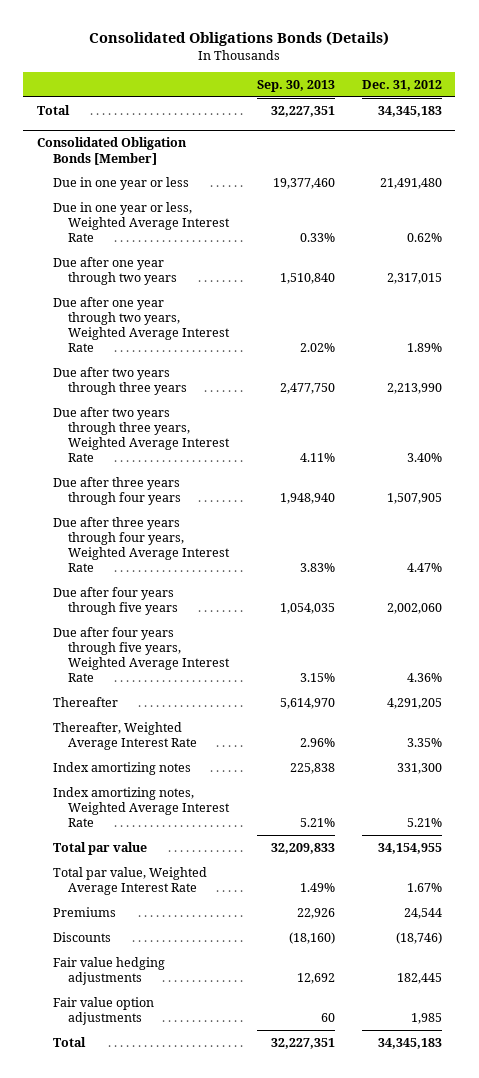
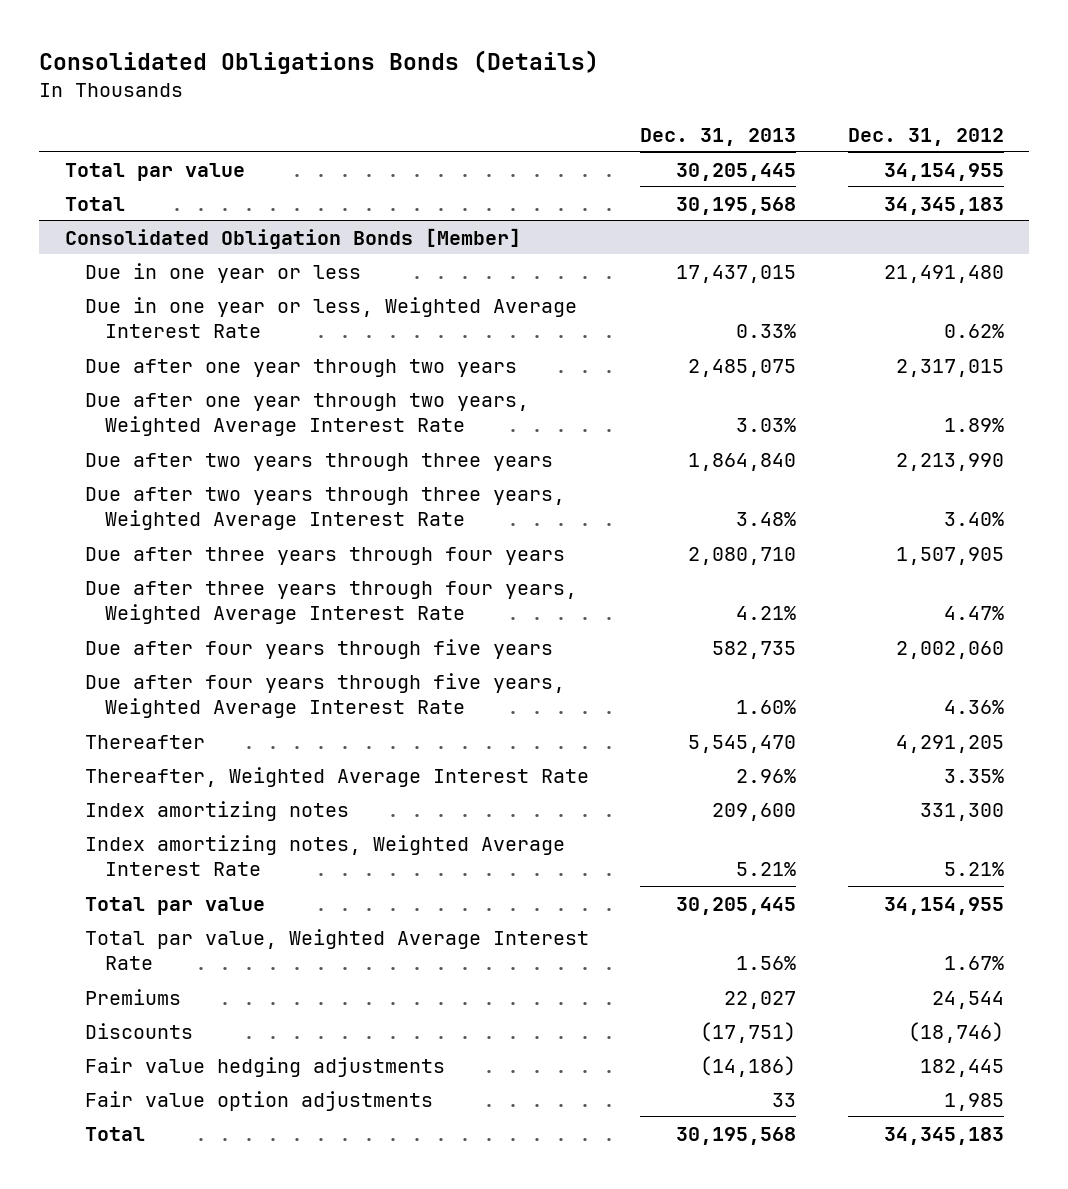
[256,79,335,92] Sep. 30, 2013 -> none
none -> [640,127,797,146] Dec. 31, 2013
none -> [64,162,245,181] Total par value

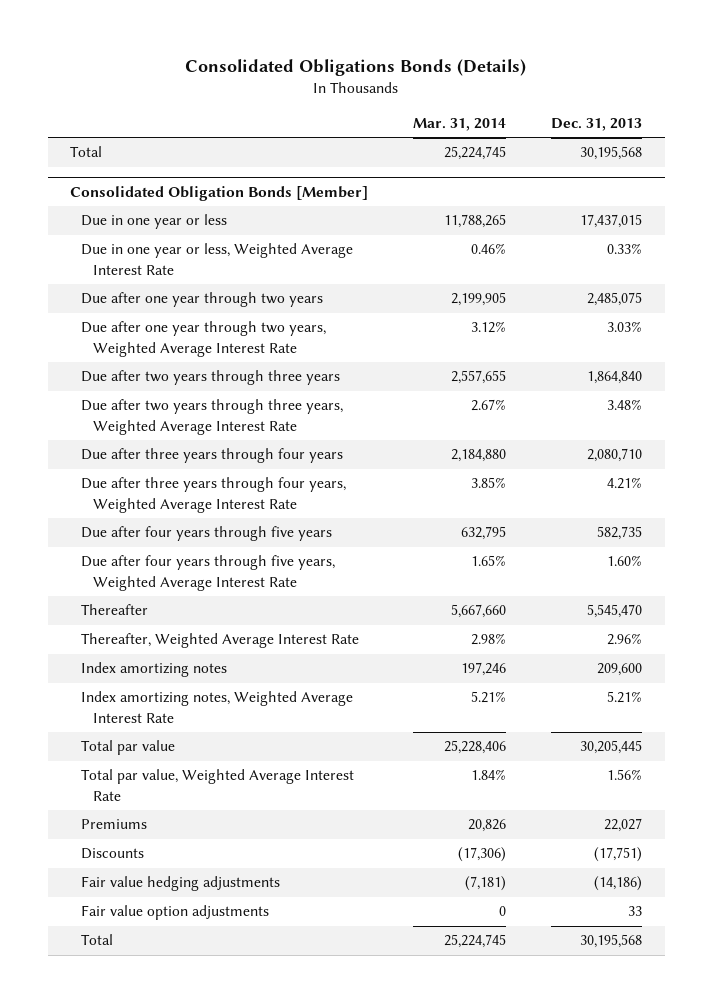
[847,127,1004,146] Dec. 31, 2012 -> none
none -> [413,117,507,131] Mar. 31, 2014
[64,162,245,181] Total par value -> none

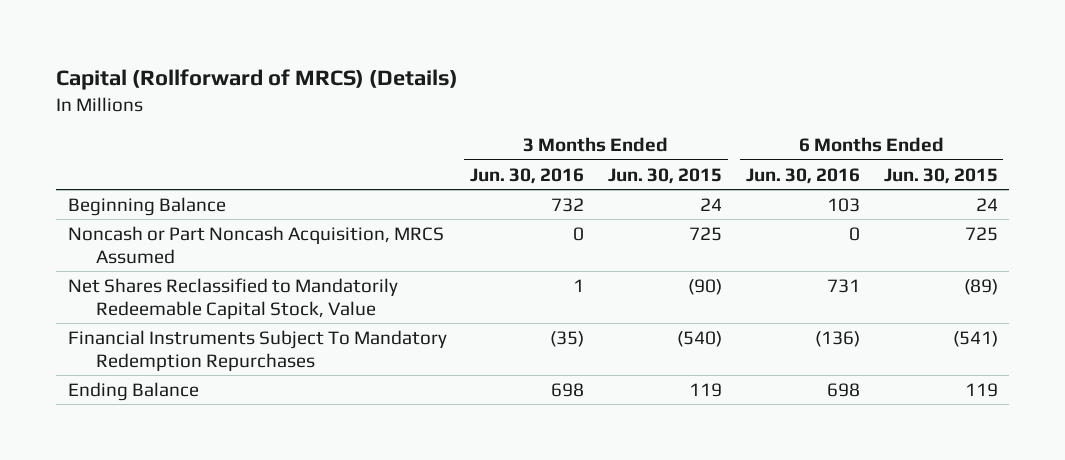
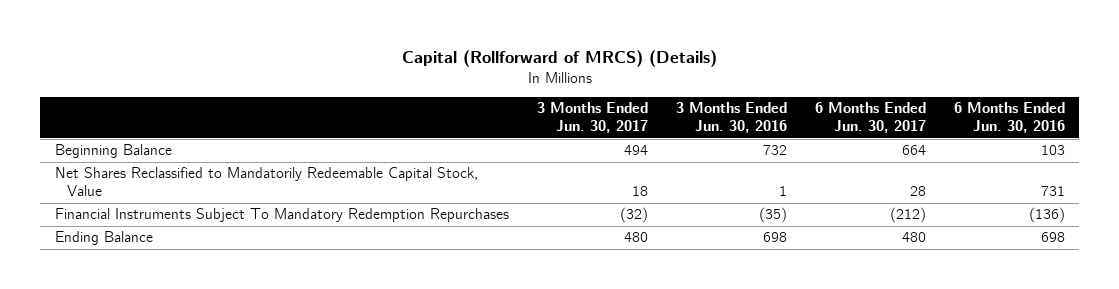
[608,167,723,184] Jun. 30, 2015 -> none
[883,167,998,184] Jun. 30, 2015 -> none
none -> [536,102,648,134] 3 Months Ended Jun. 30, 2017
none -> [814,102,926,134] 6 Months Ended Jun. 30, 2017
[67,225,444,264] Noncash or Part Noncash Acquisition, MRCS Assumed -> none

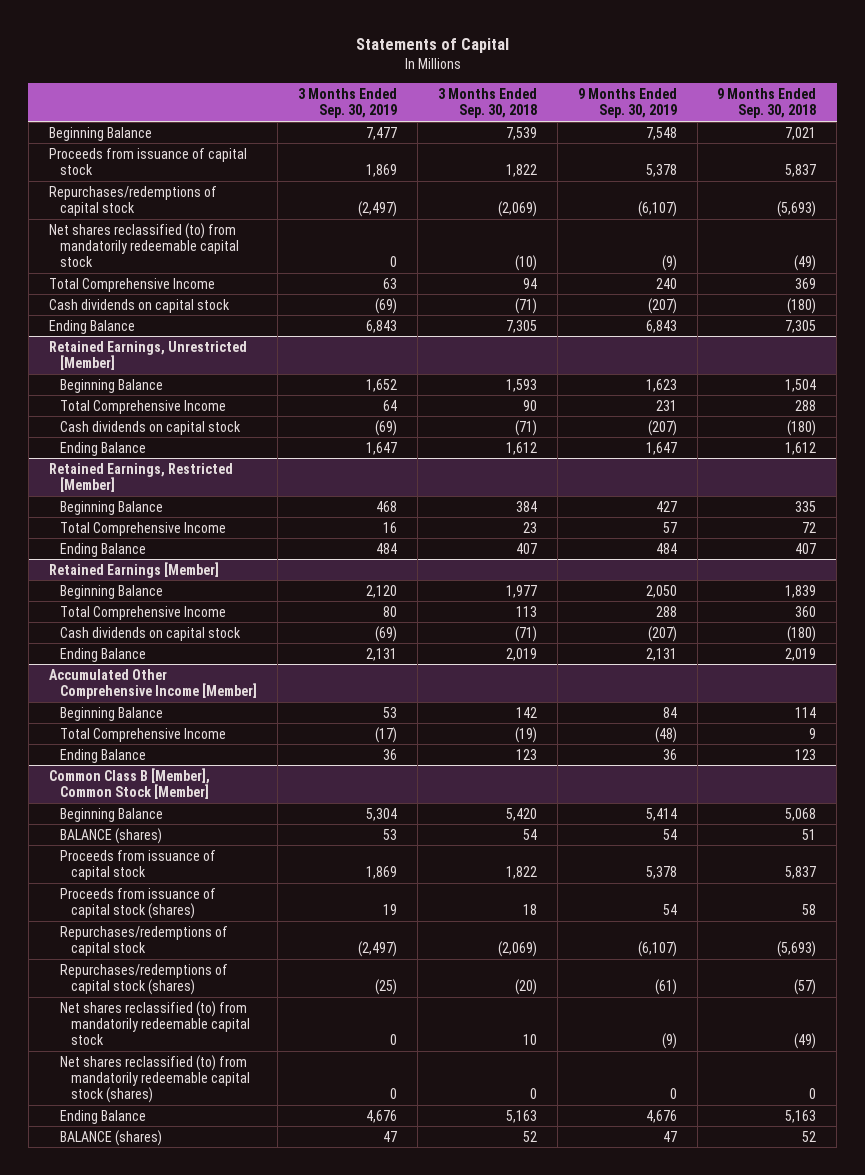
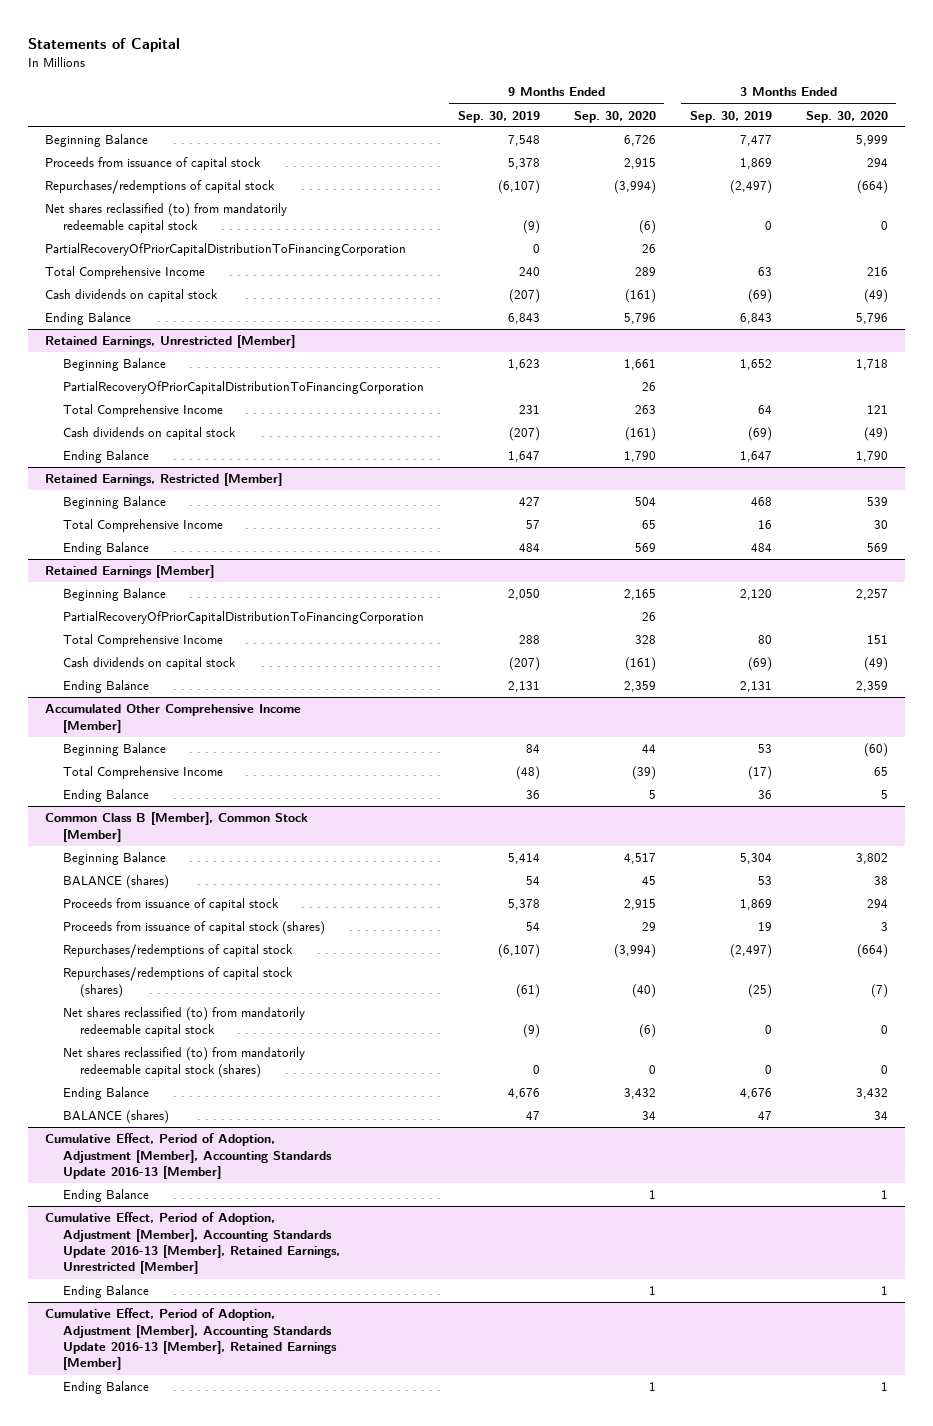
[437,88,537,119] 3 Months Ended Sep. 30, 2018 -> none
[717,88,817,119] 9 Months Ended Sep. 30, 2018 -> none
none -> [573,110,656,123] Sep. 30, 2020
none -> [805,110,888,123] Sep. 30, 2020
none -> [45,243,407,257] PartialRecoveryOfPriorCapitalDistributionToFinancingCorporation
none -> [62,381,424,395] PartialRecoveryOfPriorCapitalDistributionToFinancingCorporation
none -> [62,611,424,625] PartialRecoveryOfPriorCapitalDistributionToFinancingCorporation
none -> [45,1133,332,1180] Cumulative Effect, Period of Adoption, Adjustment [Member], Accounting Standards Update 2016-13 [Member]
none -> [62,1189,149,1203] Ending Balance
none -> [45,1212,340,1275] Cumulative Effect, Period of Adoption, Adjustment [Member], Accounting Standards Update 2016-13 [Member], Retained Earnings, Unrestricted [Member]
none -> [62,1285,149,1299] Ending Balance
none -> [45,1308,337,1371] Cumulative Effect, Period of Adoption, Adjustment [Member], Accounting Standards Update 2016-13 [Member], Retained Earnings [Member]
none -> [62,1381,149,1395] Ending Balance

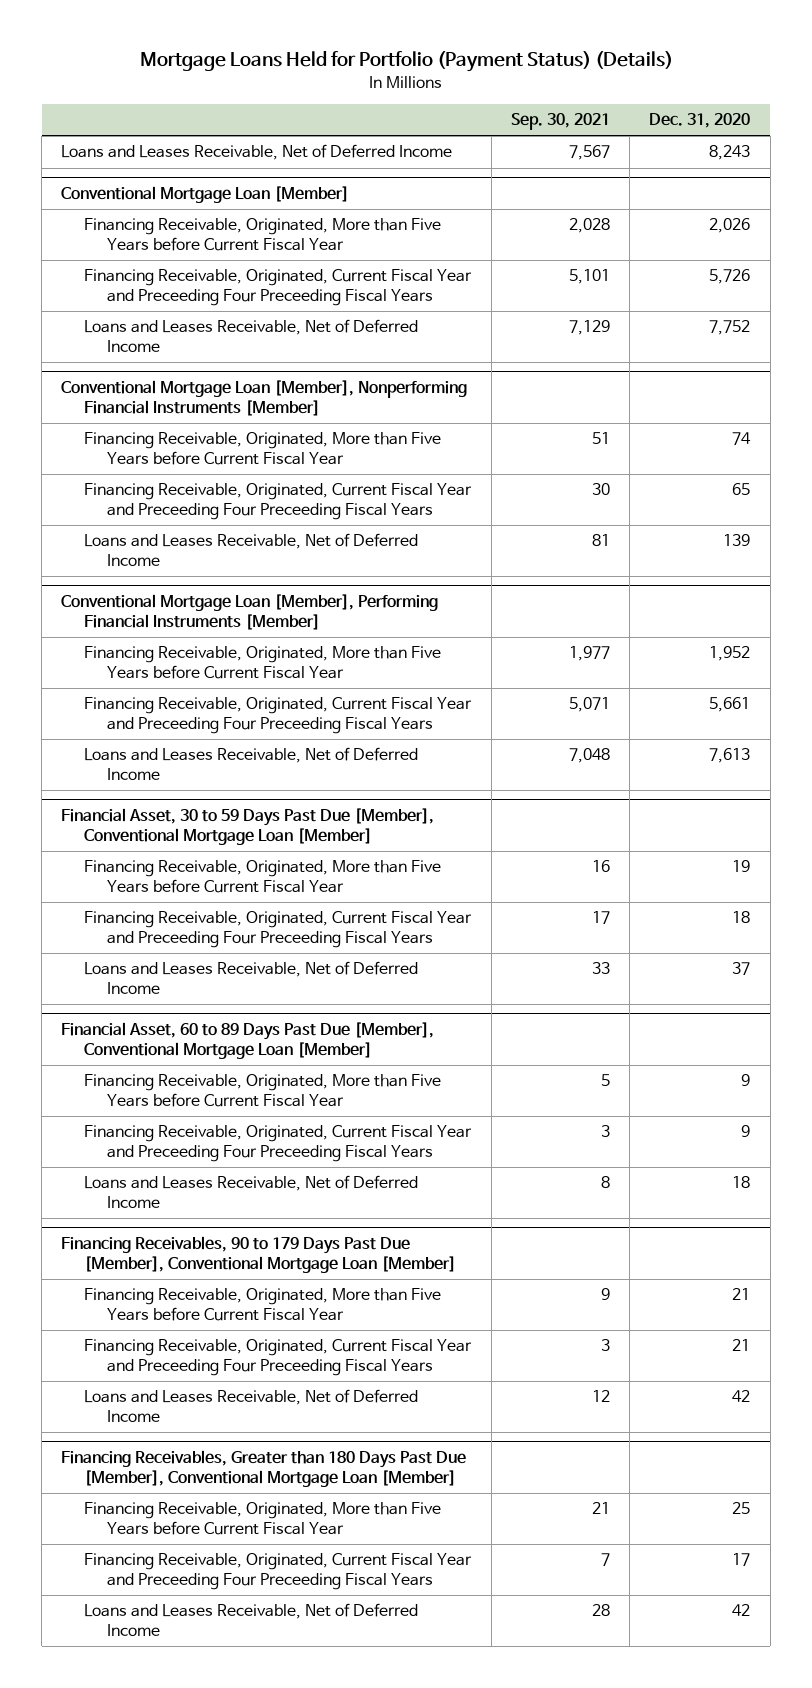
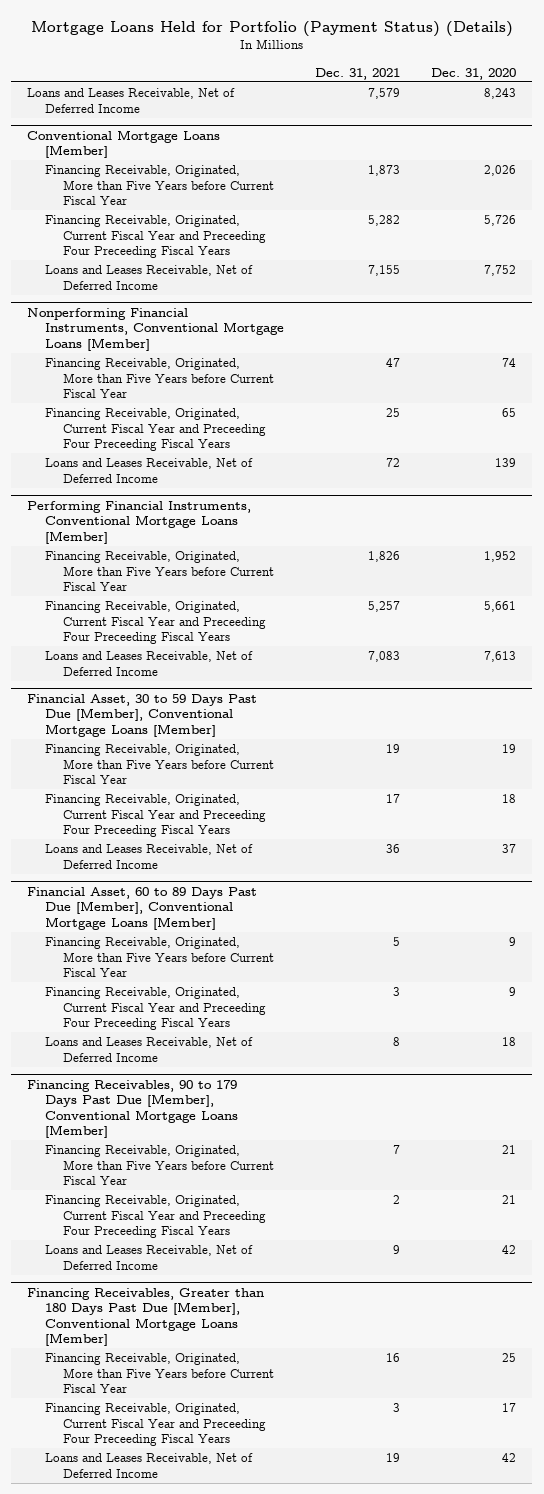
[510,113,610,131] Sep. 30, 2021 -> none
none -> [315,67,401,80] Dec. 31, 2021
[61,186,350,204] Conventional Mortgage Loan [Member] -> [27,129,221,159] Conventional Mortgage Loans [Member]
[61,380,468,416] Conventional Mortgage Loan [Member], Nonperforming Financial Instruments [Member] -> [27,307,285,351] Nonperforming Financial Instruments, Conventional Mortgage Loans [Member]
[61,594,439,630] Conventional Mortgage Loan [Member], Performing Financial Instruments [Member] -> [27,500,252,544] Performing Financial Instruments, Conventional Mortgage Loans [Member]
[61,808,435,845] Financial Asset, 30 to 59 Days Past Due [Member], Conventional Mortgage Loan [Member] -> [27,693,258,737] Financial Asset, 30 to 59 Days Past Due [Member], Conventional Mortgage Loans [Member]
[61,1022,435,1059] Financial Asset, 60 to 89 Days Past Due [Member], Conventional Mortgage Loan [Member] -> [27,886,258,930] Financial Asset, 60 to 89 Days Past Due [Member], Conventional Mortgage Loans [Member]
[61,1236,457,1273] Financing Receivables, 90 to 179 Days Past Due [Member], Conventional Mortgage Loan [Member] -> [27,1079,239,1139] Financing Receivables, 90 to 179 Days Past Due [Member], Conventional Mortgage Loans [Member]
[61,1450,467,1487] Financing Receivables, Greater than 180 Days Past Due [Member], Conventional Mortgage Loan [Member] -> [27,1287,265,1347] Financing Receivables, Greater than 180 Days Past Due [Member], Conventional Mortgage Loans [Member]

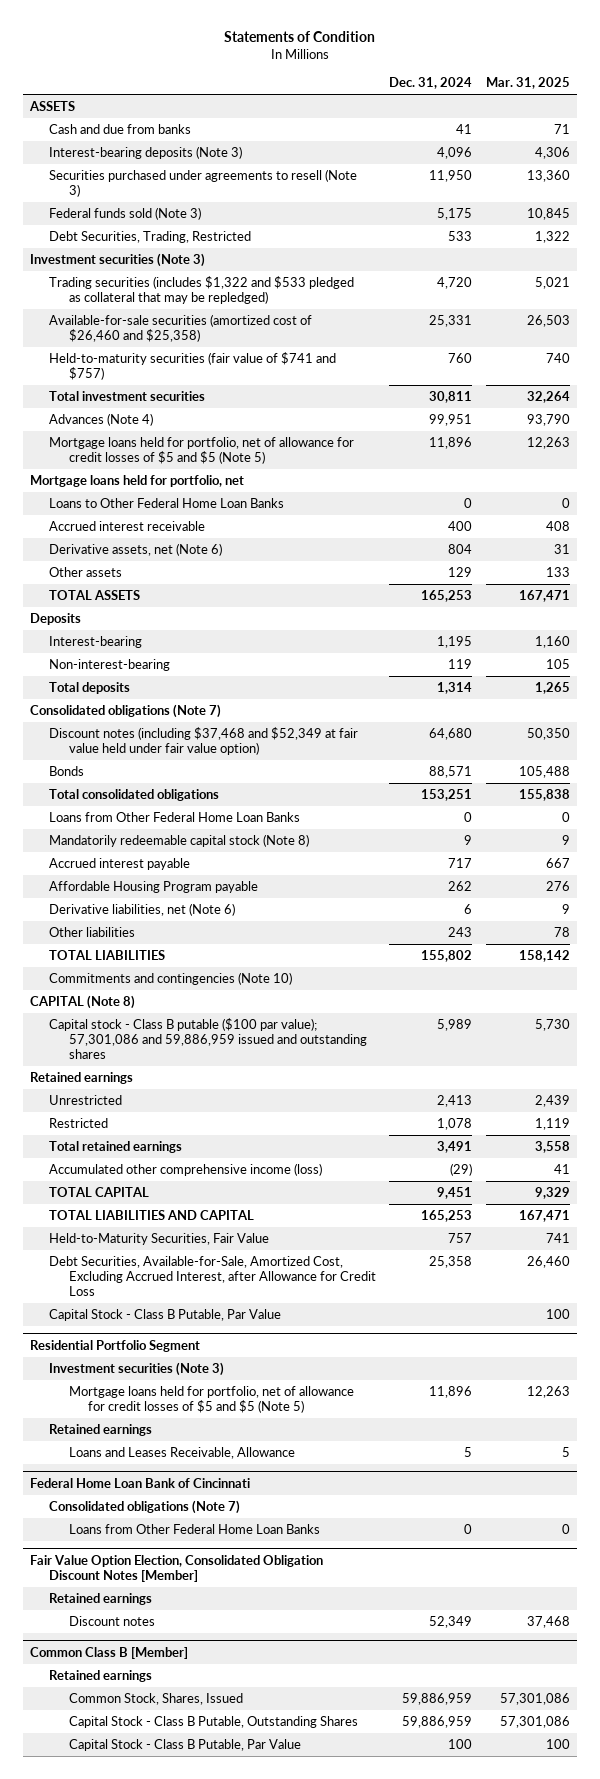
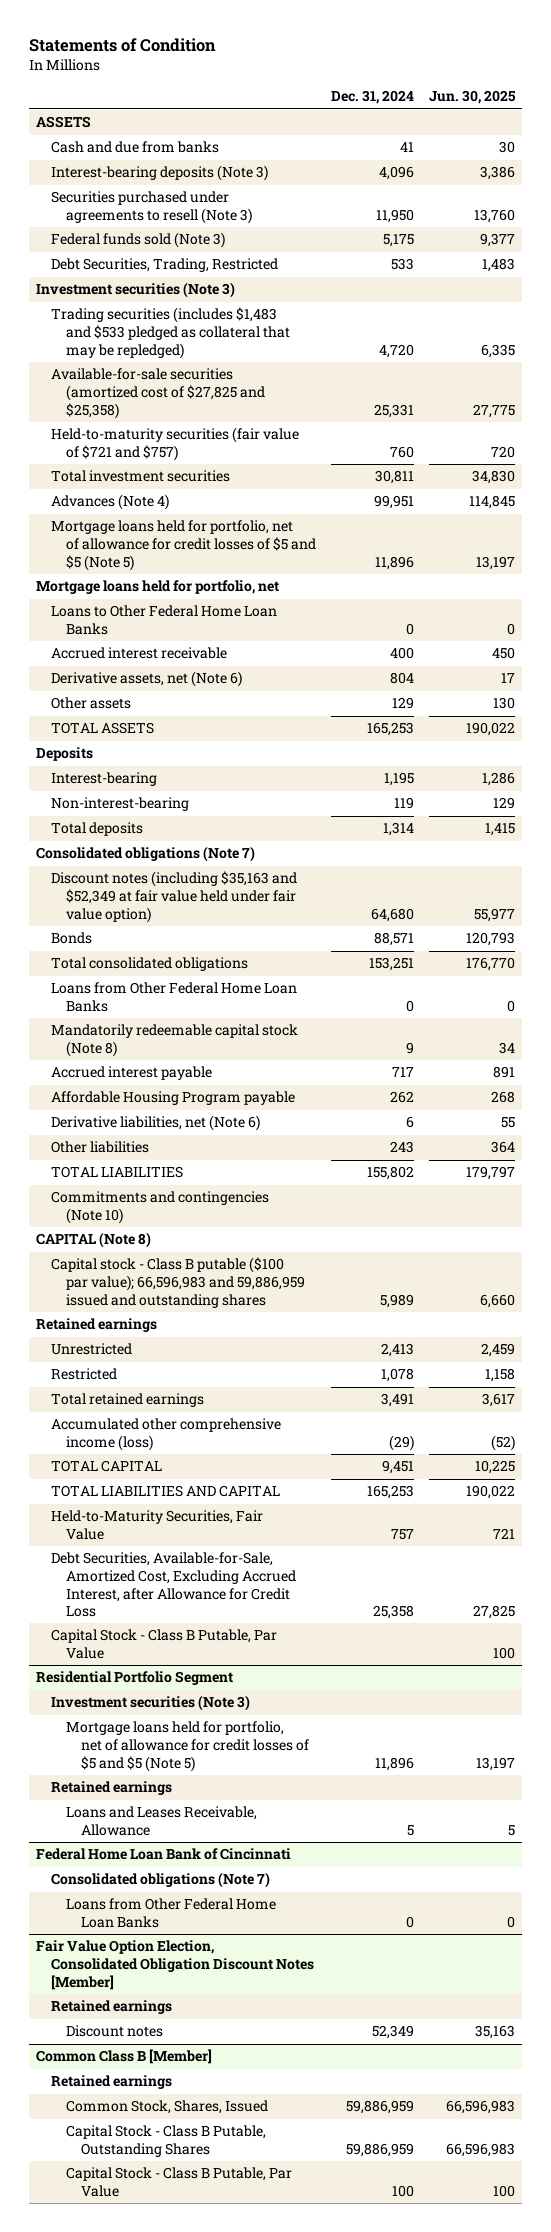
[486,77,571,90] Mar. 31, 2025 -> none
none -> [428,90,516,105] Jun. 30, 2025
[49,276,355,305] Trading securities (includes $1,322 and $533 pledged as collateral that may be repledged) -> [51,307,291,359] Trading securities (includes $1,483 and $533 pledged as collateral that may be repledged)
[49,314,313,343] Available-for-sale securities (amortized cost of $26,460 and $25,358) -> [51,368,266,419] Available-for-sale securities (amortized cost of $27,825 and $25,358)
[49,352,337,381] Held-to-maturity securities (fair value of $741 and $757) -> [51,427,300,461] Held-to-maturity securities (fair value of $721 and $757)
[49,727,359,756] Discount notes (including $37,468 and $52,349 at fair value held under fair value option) -> [51,871,298,923] Discount notes (including $35,163 and $52,349 at fair value held under fair value option)
[49,1018,367,1060] Capital stock - Class B putable ($100 par value); 57,301,086 and 59,886,959 issued and outstanding shares -> [51,1257,306,1308] Capital stock - Class B putable ($100 par value); 66,596,983 and 59,886,959 issued and outstanding shares

